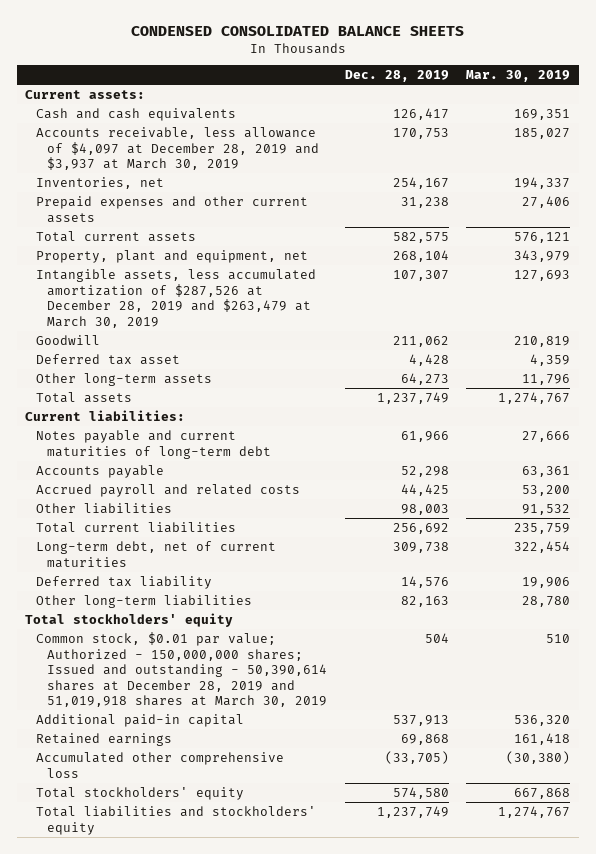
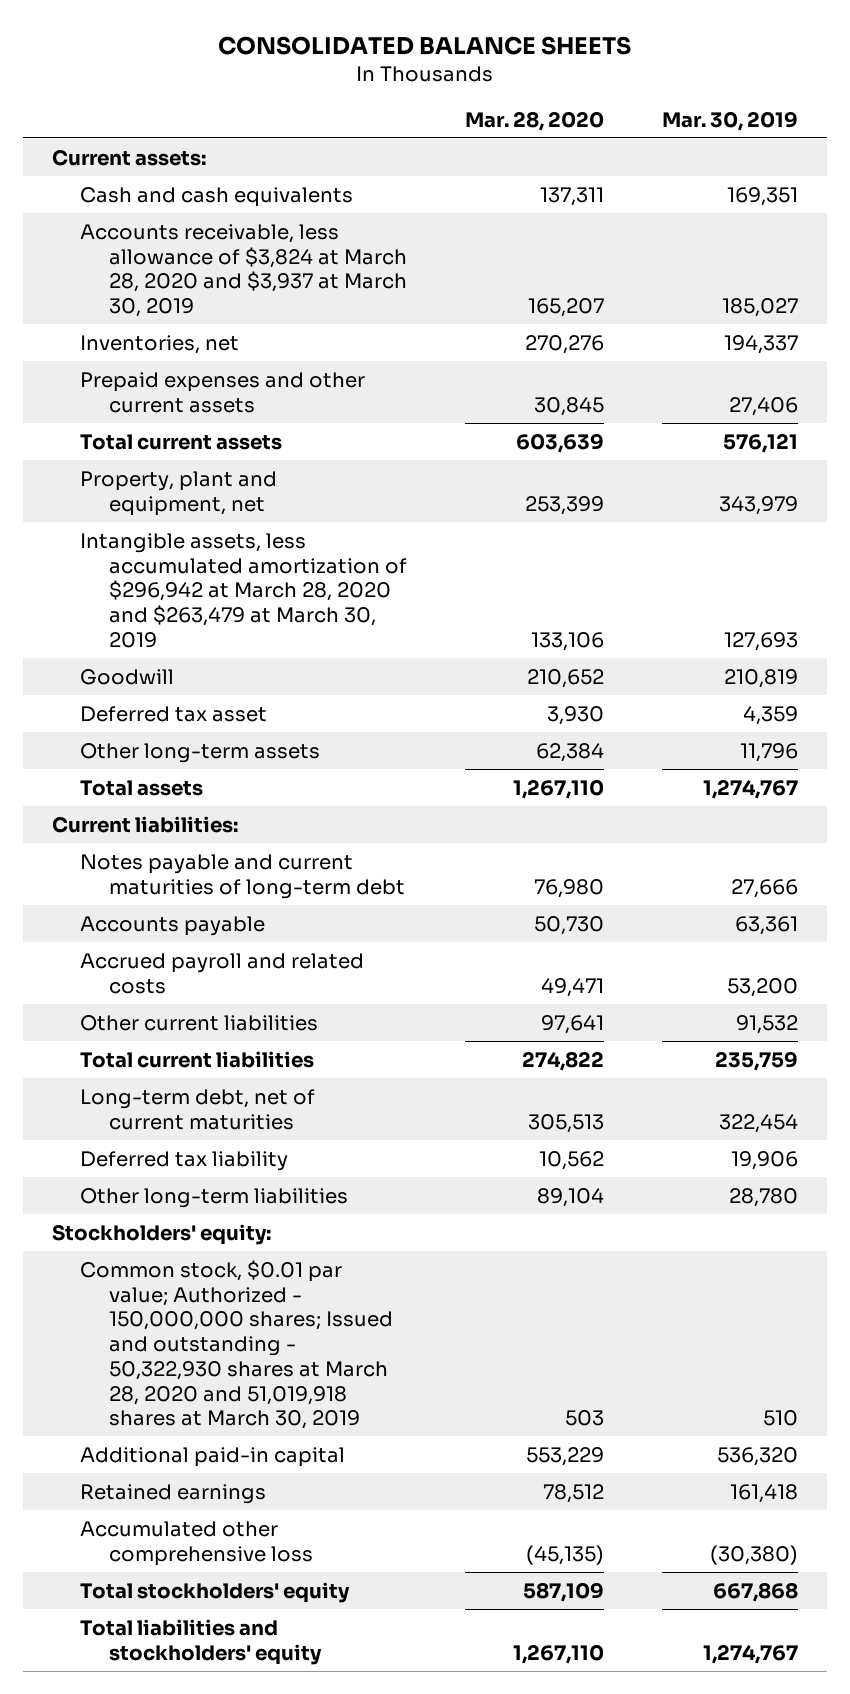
[130,25,464,36] CONDENSED CONSOLIDATED BALANCE SHEETS -> [218,35,632,55] CONSOLIDATED BALANCE SHEETS
[344,70,449,83] Dec. 28, 2019 -> none
none -> [464,110,604,131] Mar. 28, 2020
[36,127,320,171] Accounts receivable, less allowance of $4,097 at December 28, 2019 and $3,937 at March 30, 2019 -> [80,223,407,318] Accounts receivable, less allowance of $3,824 at March 28, 2020 and $3,937 at March 30, 2019
[36,269,317,328] Intangible assets, less accumulated amortization of $287,526 at December 28, 2019 and $263,479 at March 30, 2019 -> [80,532,407,648] Intangible assets, less accumulated amortization of $296,942 at March 28, 2020 and $263,479 at March 30, 2019
[36,503,173,515] Other liabilities -> [80,1014,319,1031] Other current liabilities
[25,613,234,628] Total stockholders' equity -> [51,1223,271,1245] Stockholders' equity:
[36,632,328,708] Common stock, $0.01 par value; Authorized - 150,000,000 shares; Issued and outstanding - 50,390,614 shares at December 28, 2019 and 51,019,918 shares at March 30, 2019 -> [80,1259,393,1430] Common stock, $0.01 par value; Authorized - 150,000,000 shares; Issued and outstanding - 50,322,930 shares at March 28, 2020 and 51,019,918 shares at March 30, 2019

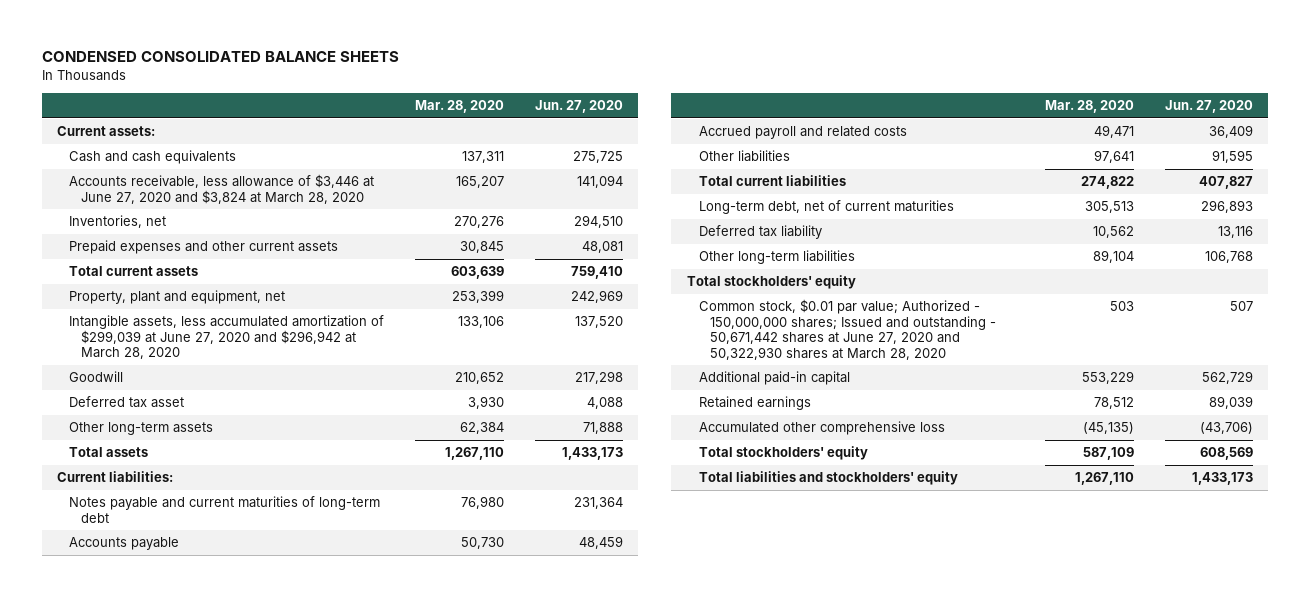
[218,35,632,55] CONSOLIDATED BALANCE SHEETS -> [41,51,399,63] CONDENSED CONSOLIDATED BALANCE SHEETS
[662,110,799,131] Mar. 30, 2019 -> none
none -> [534,100,623,114] Jun. 27, 2020
[80,223,407,318] Accounts receivable, less allowance of $3,824 at March 28, 2020 and $3,937 at March 30, 2019 -> [68,174,374,204] Accounts receivable, less allowance of $3,446 at June 27, 2020 and $3,824 at March 28, 2020
[80,532,407,648] Intangible assets, less accumulated amortization of $296,942 at March 28, 2020 and $263,479 at March 30, 2019 -> [68,315,384,360] Intangible assets, less accumulated amortization of $299,039 at June 27, 2020 and $296,942 at March 28, 2020
[80,1014,319,1031] Other current liabilities -> [698,150,790,163] Other liabilities
[51,1223,271,1245] Stockholders' equity: -> [686,275,856,290] Total stockholders' equity
[80,1259,393,1430] Common stock, $0.01 par value; Authorized - 150,000,000 shares; Issued and outstanding - 50,322,930 shares at March 28, 2020 and 51,019,918 shares at March 30, 2019 -> [698,299,997,360] Common stock, $0.01 par value; Authorized - 150,000,000 shares; Issued and outstanding - 50,671,442 shares at June 27, 2020 and 50,322,930 shares at March 28, 2020

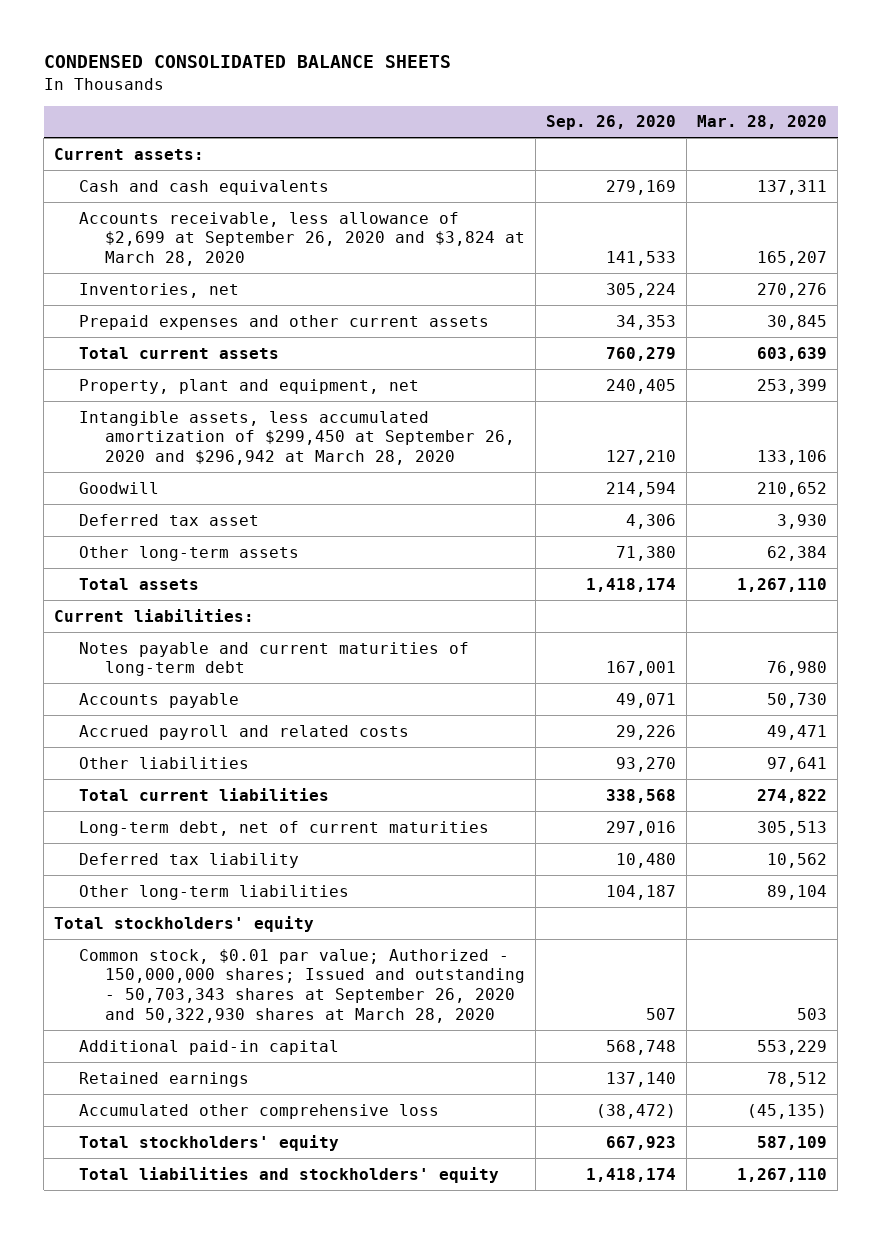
[534,100,623,114] Jun. 27, 2020 -> none
none -> [545,115,676,131] Sep. 26, 2020
[68,174,374,204] Accounts receivable, less allowance of $3,446 at June 27, 2020 and $3,824 at March 28, 2020 -> [79,211,525,267] Accounts receivable, less allowance of $2,699 at September 26, 2020 and $3,824 at March 28, 2020
[68,315,384,360] Intangible assets, less accumulated amortization of $299,039 at June 27, 2020 and $296,942 at March 28, 2020 -> [79,410,515,466] Intangible assets, less accumulated amortization of $299,450 at September 26, 2020 and $296,942 at March 28, 2020
[698,299,997,360] Common stock, $0.01 par value; Authorized - 150,000,000 shares; Issued and outstanding - 50,671,442 shares at June 27, 2020 and 50,322,930 shares at March 28, 2020 -> [79,948,525,1024] Common stock, $0.01 par value; Authorized - 150,000,000 shares; Issued and outstanding - 50,703,343 shares at September 26, 2020 and 50,322,930 shares at March 28, 2020

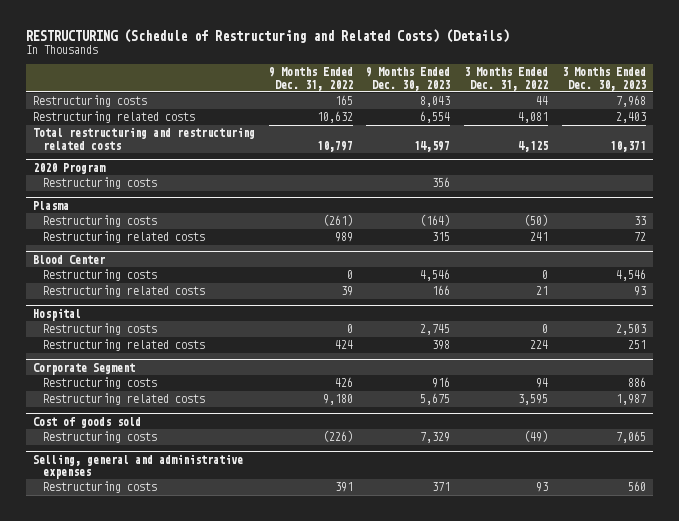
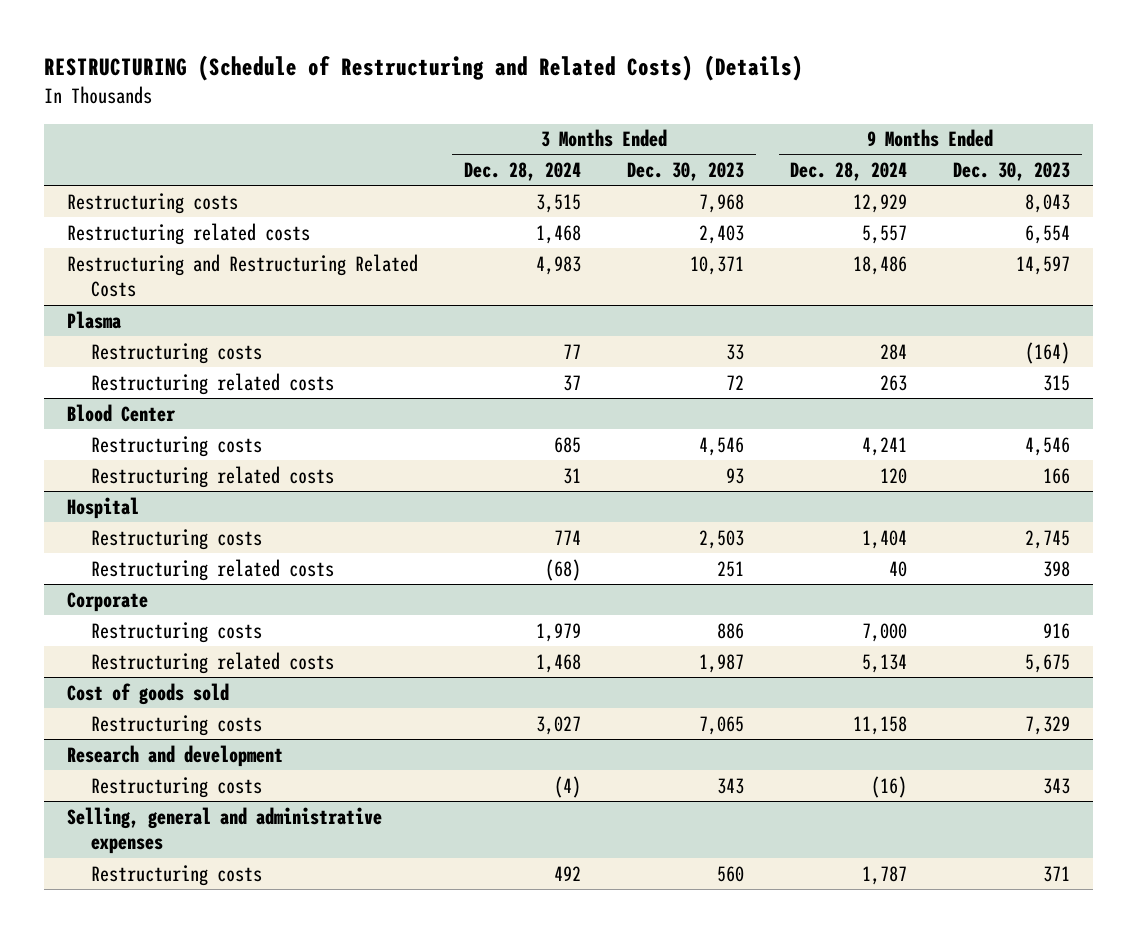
[268,67,353,91] 9 Months Ended Dec. 31, 2022 -> none
[464,67,549,91] 3 Months Ended Dec. 31, 2022 -> none
none -> [463,162,581,182] Dec. 28, 2024
none -> [790,162,908,182] Dec. 28, 2024
[33,162,107,174] 2020 Program -> none
[42,177,157,190] Restructuring costs -> none
[33,127,256,150] Total restructuring and restructuring related costs -> [66,253,418,298] Restructuring and Restructuring Related Costs
[33,362,136,375] Corporate Segment -> [66,591,148,612] Corporate
none -> [66,744,283,767] Research and development
none -> [91,776,263,798] Restructuring costs

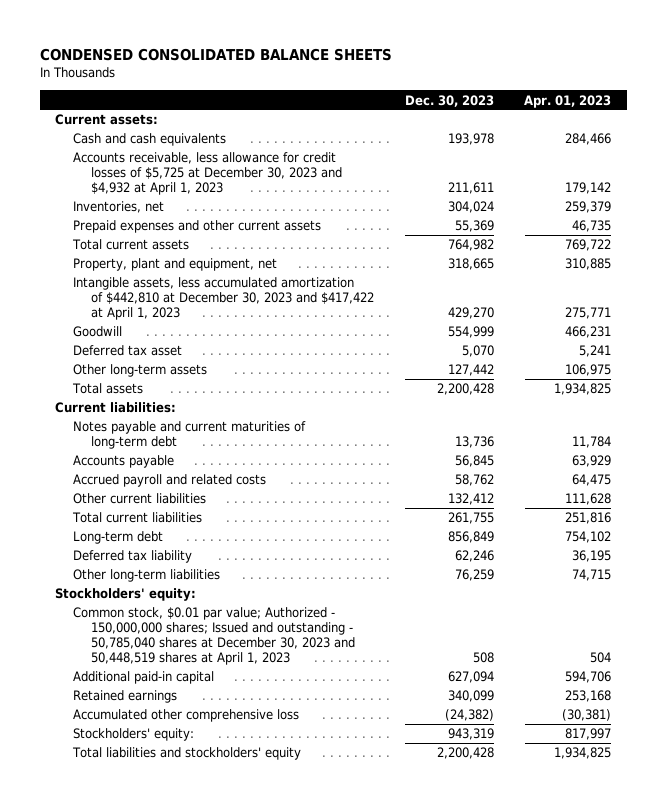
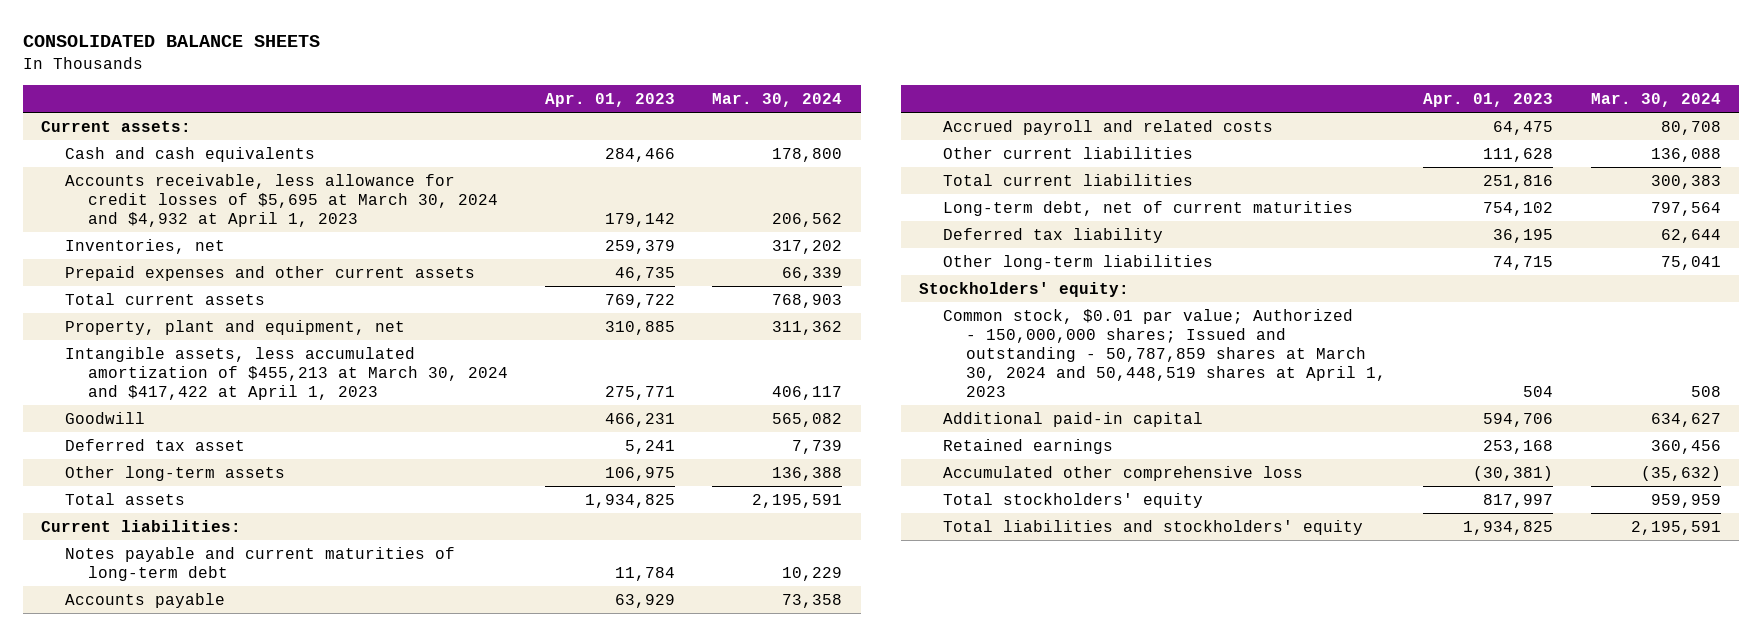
[39,48,392,62] CONDENSED CONSOLIDATED BALANCE SHEETS -> [22,35,320,48] CONSOLIDATED BALANCE SHEETS
[404,94,494,107] Dec. 30, 2023 -> none
none -> [712,92,843,107] Mar. 30, 2024
[73,152,343,196] Accounts receivable, less allowance for credit losses of $5,725 at December 30, 2023 and $4,932 at April 1, 2023 -> [64,173,499,227] Accounts receivable, less allowance for credit losses of $5,695 at March 30, 2024 and $4,932 at April 1, 2023
[73,277,375,321] Intangible assets, less accumulated amortization of $442,810 at December 30, 2023 and $417,422 at April 1, 2023 -> [64,346,509,400] Intangible assets, less accumulated amortization of $455,213 at March 30, 2024 and $417,422 at April 1, 2023
[73,531,164,545] Long-term debt -> [942,200,1353,216] Long-term debt, net of current maturities
[73,607,356,666] Common stock, $0.01 par value; Authorized - 150,000,000 shares; Issued and outstanding - 50,785,040 shares at December 30, 2023 and 50,448,519 shares at April 1, 2023 -> [942,308,1387,397] Common stock, $0.01 par value; Authorized - 150,000,000 shares; Issued and outstanding - 50,787,859 shares at March 30, 2024 and 50,448,519 shares at April 1, 2023
[73,728,195,742] Stockholders' equity: -> [942,492,1203,508] Total stockholders' equity

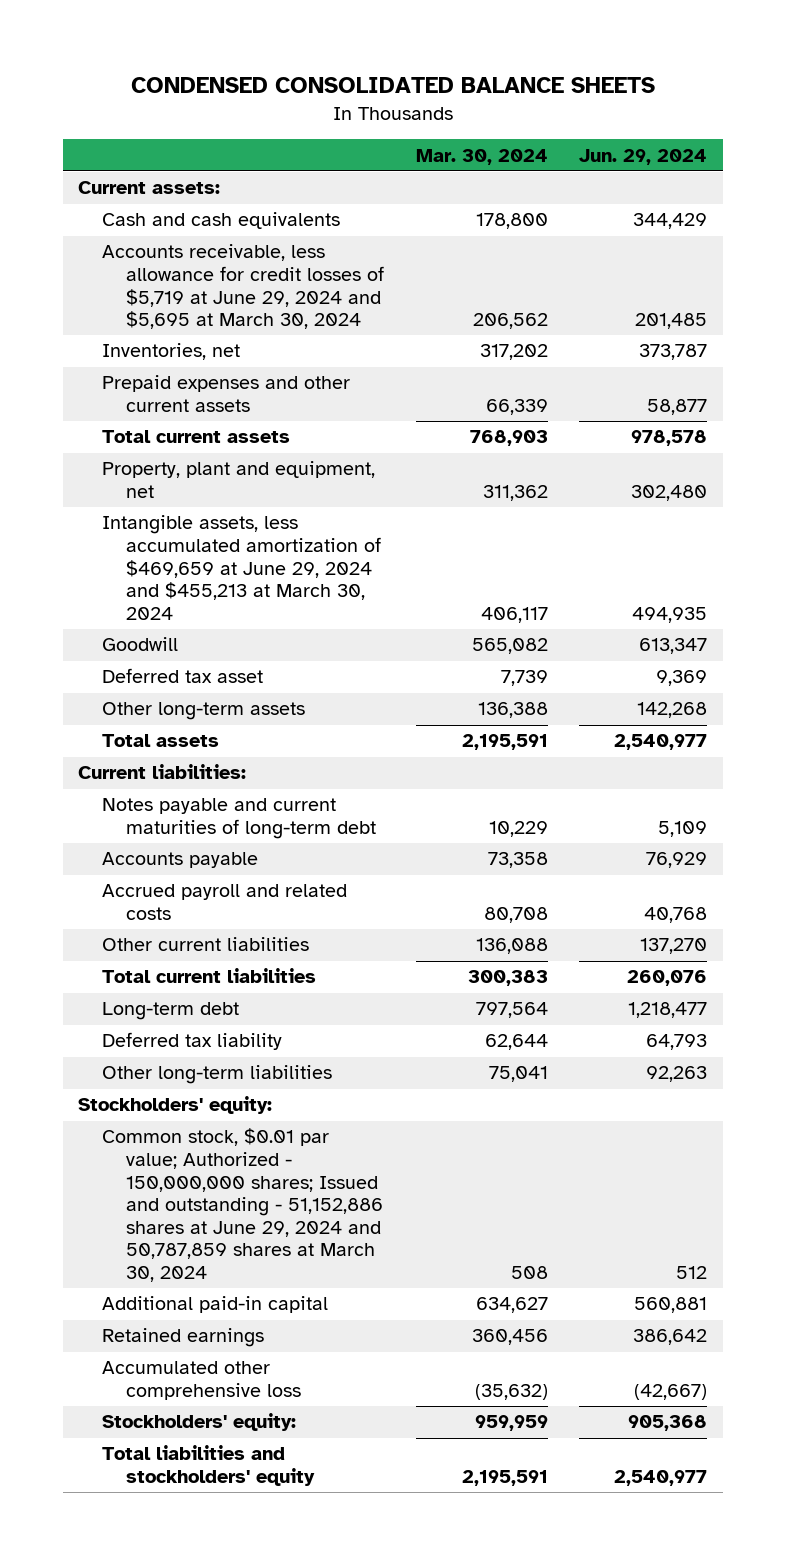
[22,35,320,48] CONSOLIDATED BALANCE SHEETS -> [130,77,655,94] CONDENSED CONSOLIDATED BALANCE SHEETS
[545,92,676,107] Apr. 01, 2023 -> none
none -> [579,148,708,165] Jun. 29, 2024
[64,173,499,227] Accounts receivable, less allowance for credit losses of $5,695 at March 30, 2024 and $4,932 at April 1, 2023 -> [102,244,385,330] Accounts receivable, less allowance for credit losses of $5,719 at June 29, 2024 and $5,695 at March 30, 2024
[64,346,509,400] Intangible assets, less accumulated amortization of $455,213 at March 30, 2024 and $417,422 at April 1, 2023 -> [102,515,382,620] Intangible assets, less accumulated amortization of $469,659 at June 29, 2024 and $455,213 at March 30, 2024
[942,200,1353,216] Long-term debt, net of current maturities -> [102,1002,240,1021] Long-term debt
[942,308,1387,397] Common stock, $0.01 par value; Authorized - 150,000,000 shares; Issued and outstanding - 50,787,859 shares at March 30, 2024 and 50,448,519 shares at April 1, 2023 -> [102,1128,384,1282] Common stock, $0.01 par value; Authorized - 150,000,000 shares; Issued and outstanding - 51,152,886 shares at June 29, 2024 and 50,787,859 shares at March 30, 2024
[942,492,1203,508] Total stockholders' equity -> [102,1413,297,1432] Stockholders' equity:

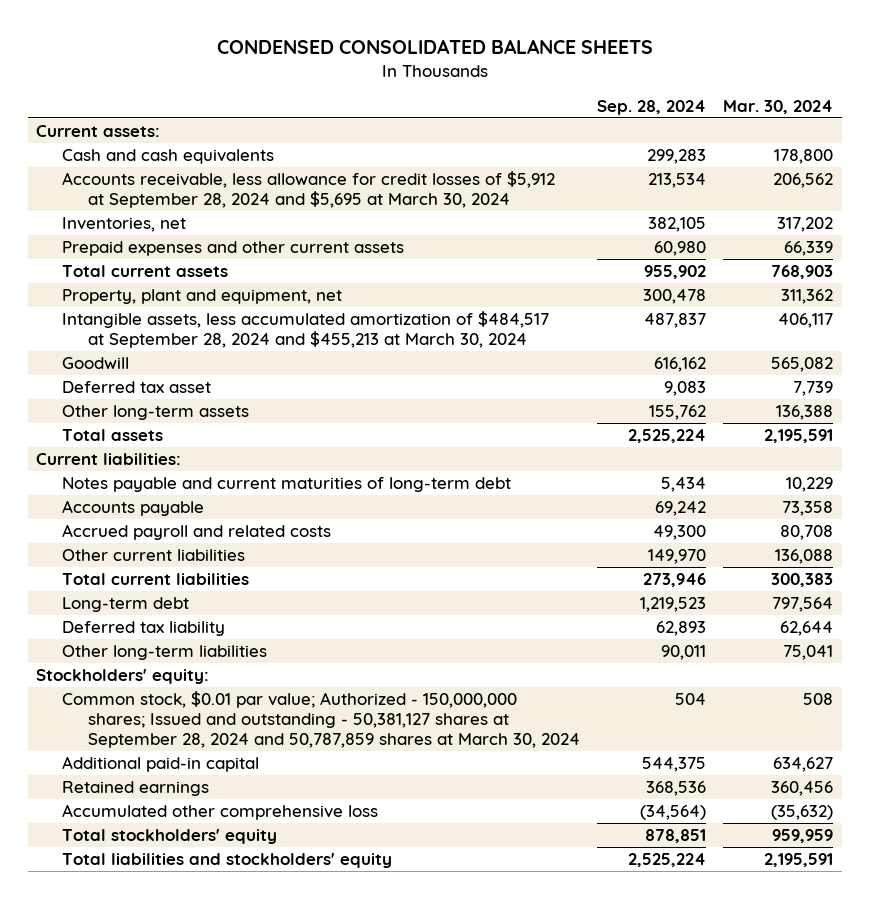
[579,148,708,165] Jun. 29, 2024 -> none
none -> [597,99,707,115] Sep. 28, 2024
[102,244,385,330] Accounts receivable, less allowance for credit losses of $5,719 at June 29, 2024 and $5,695 at March 30, 2024 -> [62,171,556,208] Accounts receivable, less allowance for credit losses of $5,912 at September 28, 2024 and $5,695 at March 30, 2024
[102,515,382,620] Intangible assets, less accumulated amortization of $469,659 at June 29, 2024 and $455,213 at March 30, 2024 -> [62,311,550,348] Intangible assets, less accumulated amortization of $484,517 at September 28, 2024 and $455,213 at March 30, 2024
[102,1128,384,1282] Common stock, $0.01 par value; Authorized - 150,000,000 shares; Issued and outstanding - 51,152,886 shares at June 29, 2024 and 50,787,859 shares at March 30, 2024 -> [62,691,580,748] Common stock, $0.01 par value; Authorized - 150,000,000 shares; Issued and outstanding - 50,381,127 shares at September 28, 2024 and 50,787,859 shares at March 30, 2024
[102,1413,297,1432] Stockholders' equity: -> [62,829,278,845] Total stockholders' equity

